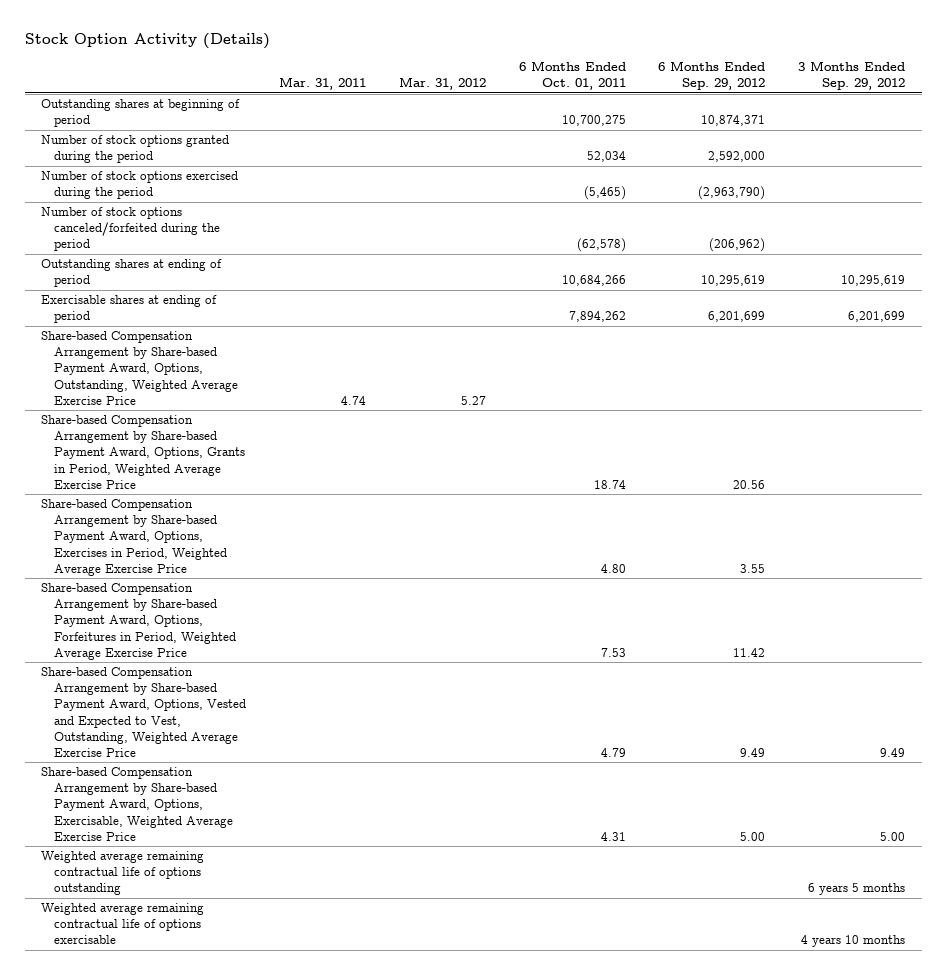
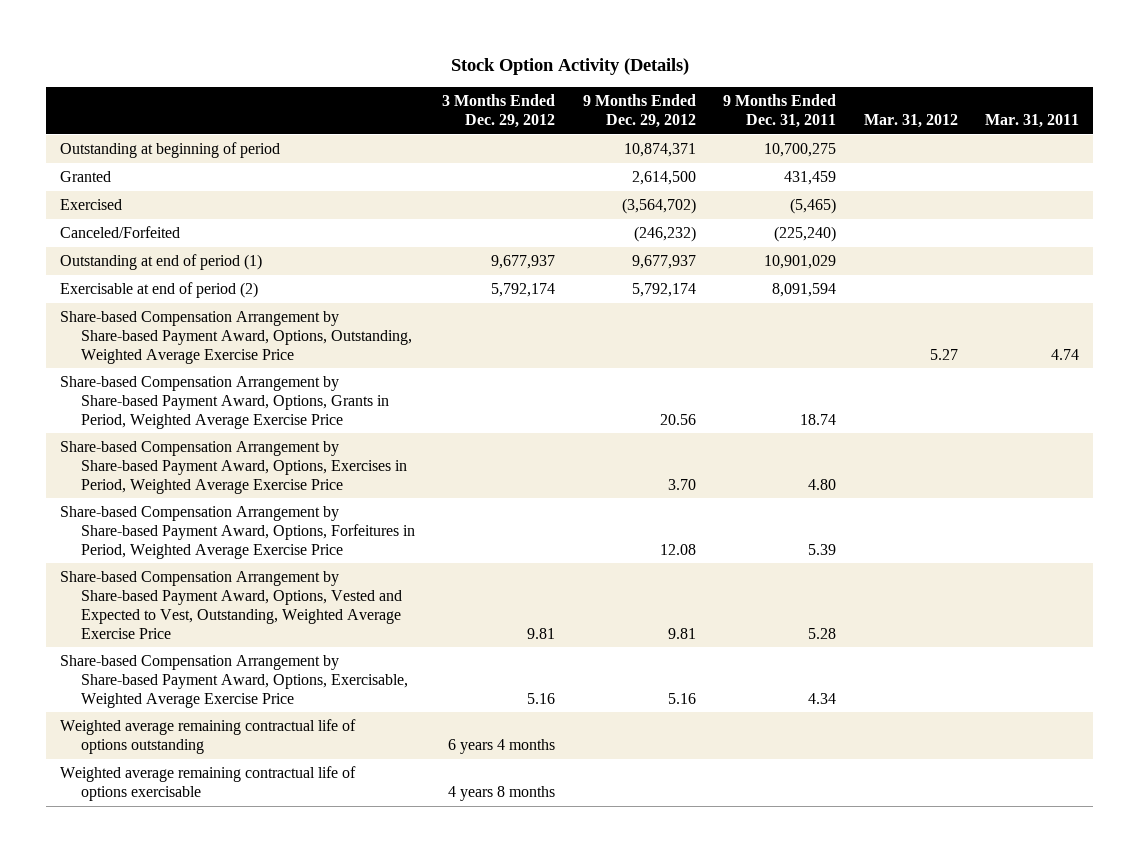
[518,61,626,91] 6 Months Ended Oct. 01, 2011 -> none
[658,61,766,91] 6 Months Ended Sep. 29, 2012 -> none
[798,61,906,91] 3 Months Ended Sep. 29, 2012 -> none
none -> [442,94,556,129] 3 Months Ended Dec. 29, 2012
none -> [582,94,696,129] 9 Months Ended Dec. 29, 2012
none -> [723,94,837,129] 9 Months Ended Dec. 31, 2011
[40,99,240,128] Outstanding shares at beginning of period -> [60,142,281,159] Outstanding at beginning of period
[40,135,229,164] Number of stock options granted during the period -> [60,171,112,183] Granted
[40,171,238,200] Number of stock options exercised during the period -> [60,199,123,211] Exercised
[40,207,220,252] Number of stock options canceled/forfeited during the period -> [60,226,181,239] Canceled/Forfeited
[40,259,222,288] Outstanding shares at ending of period -> [60,254,263,271] Outstanding at end of period (1)
[40,295,217,324] Exercisable shares at ending of period -> [60,282,259,299] Exercisable at end of period (2)

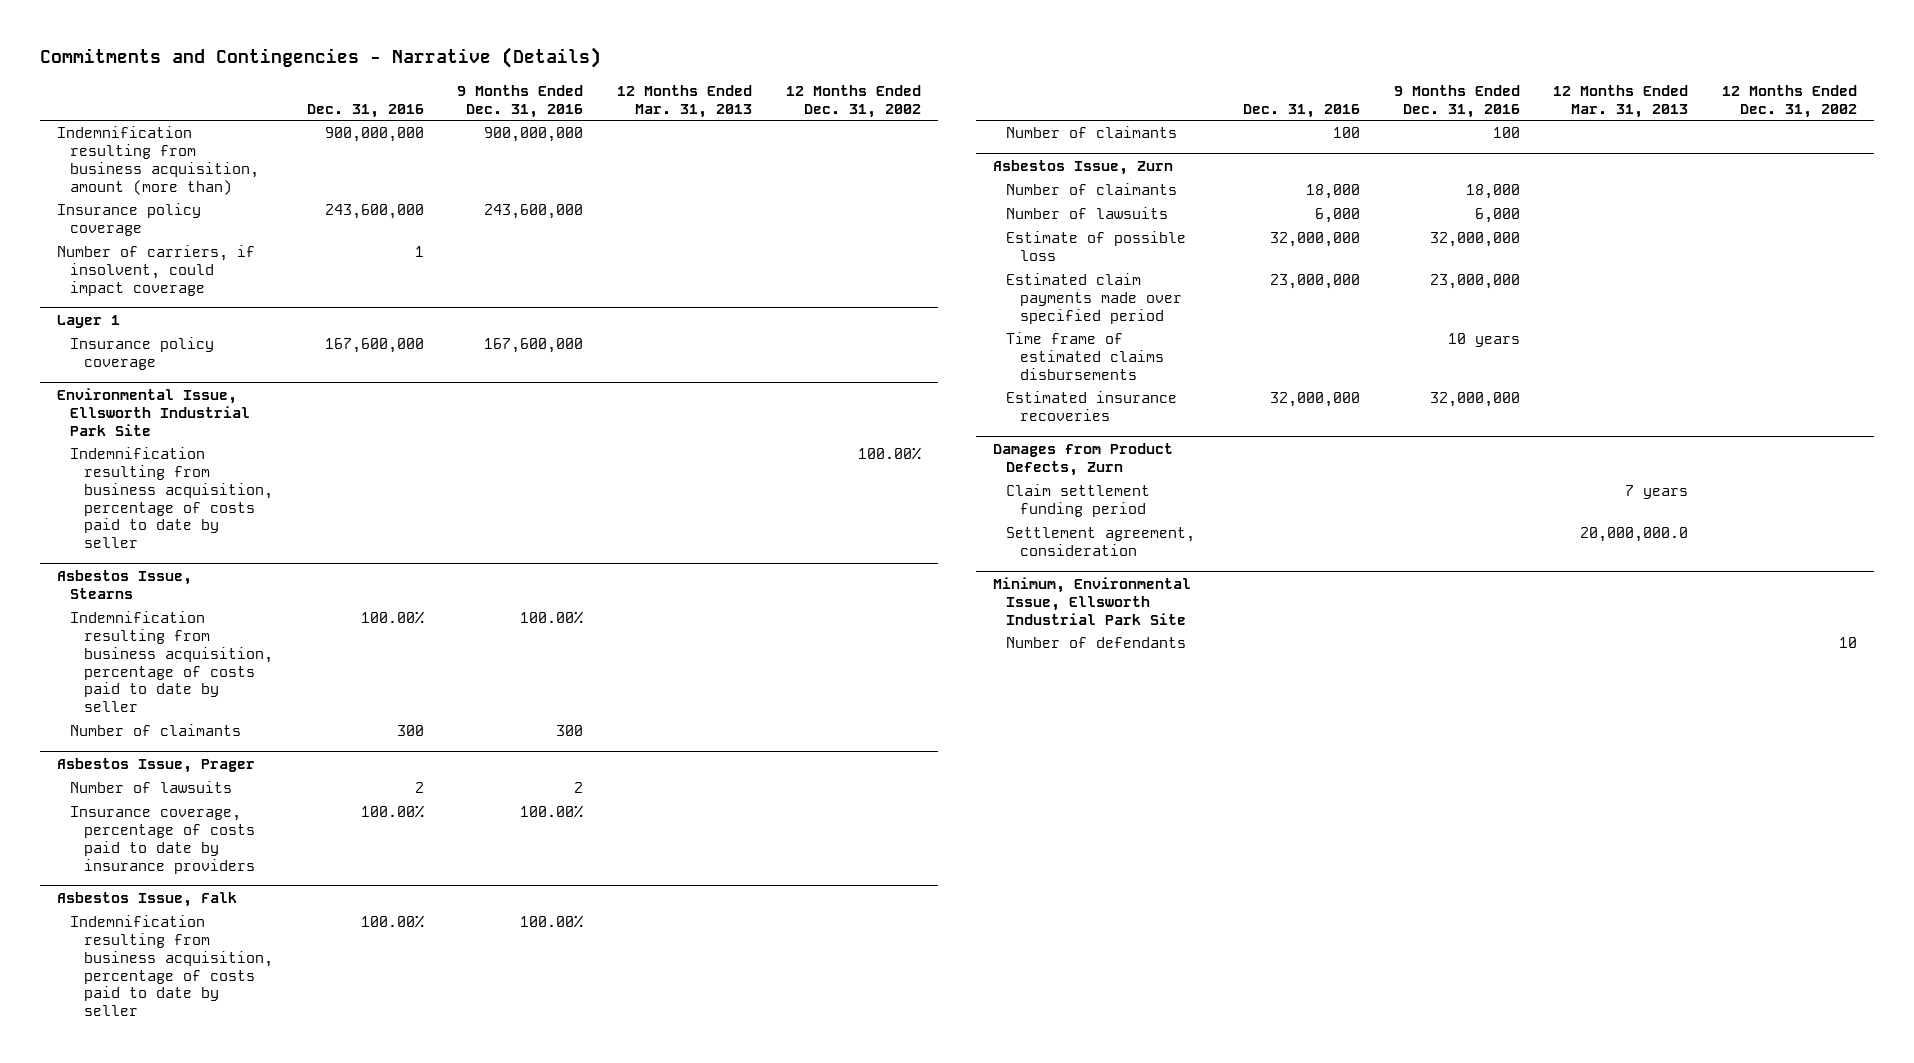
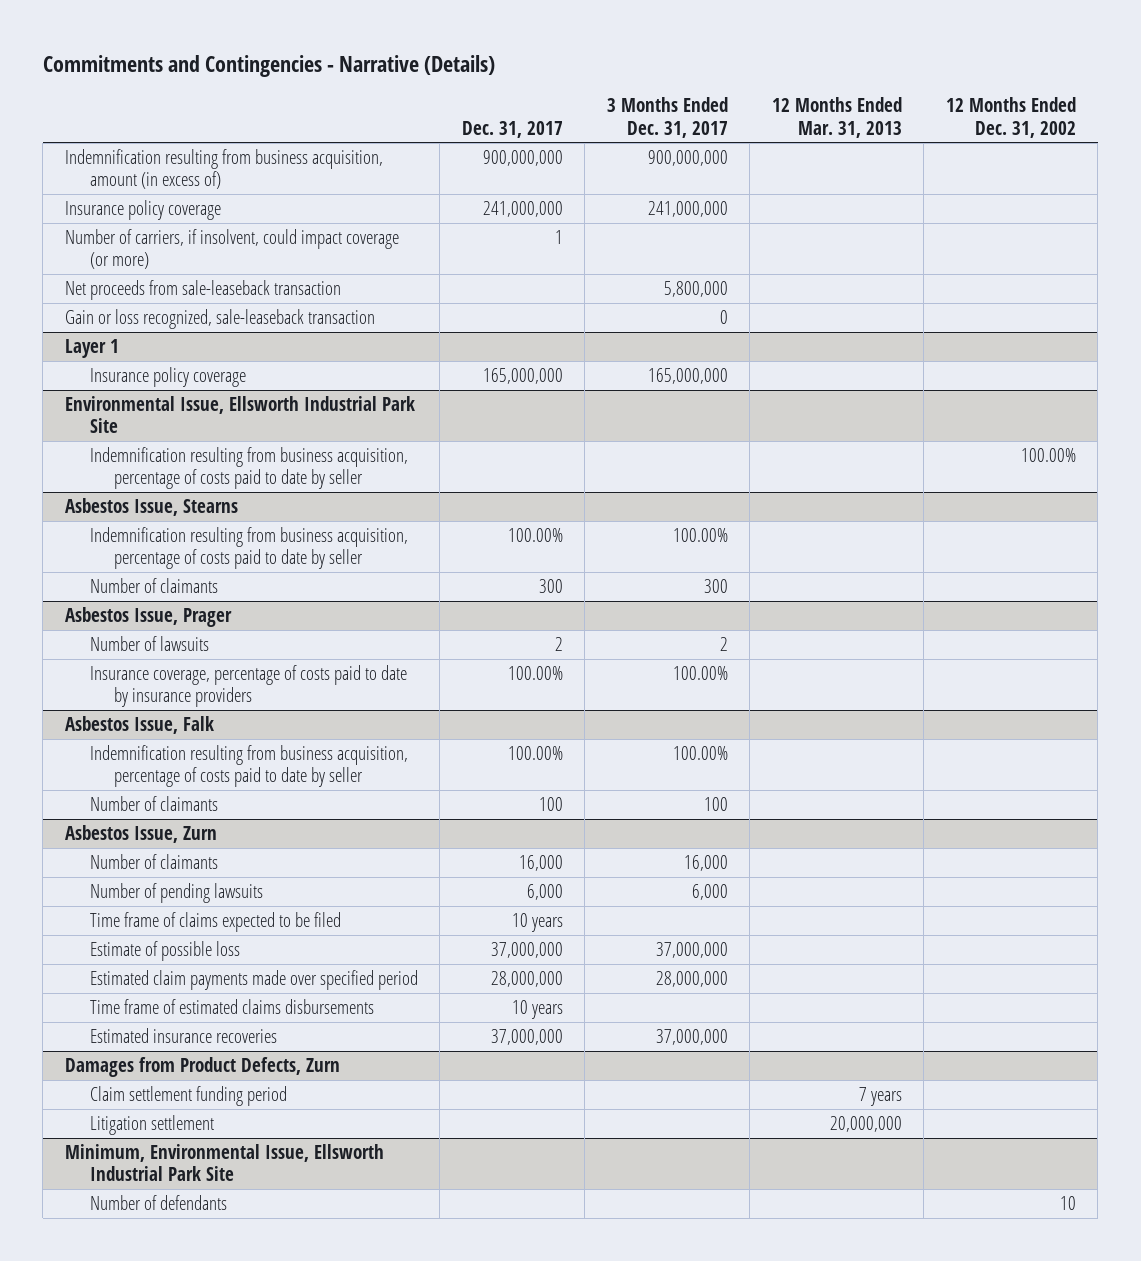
[306,103,424,118] Dec. 31, 2016 -> none
[457,84,584,118] 9 Months Ended Dec. 31, 2016 -> none
none -> [461,120,563,138] Dec. 31, 2017
none -> [606,97,728,138] 3 Months Ended Dec. 31, 2017
[56,126,260,195] Indemnification resulting from business acquisition, amount (more than) -> [64,149,383,190] Indemnification resulting from business acquisition, amount (in excess of)
[56,245,255,296] Number of carriers, if insolvent, could impact coverage -> [64,229,399,270] Number of carriers, if insolvent, could impact coverage (or more)
none -> [64,280,341,301] Net proceeds from sale-leaseback transaction
none -> [64,309,375,330] Gain or loss recognized, sale-leaseback transaction
[1006,207,1169,220] Number of lawsuits -> [89,883,263,904] Number of pending lawsuits
none -> [89,912,341,933] Time frame of claims expected to be filed
[1006,527,1196,557] Settlement agreement, consideration -> none
none -> [89,1115,214,1136] Litigation settlement

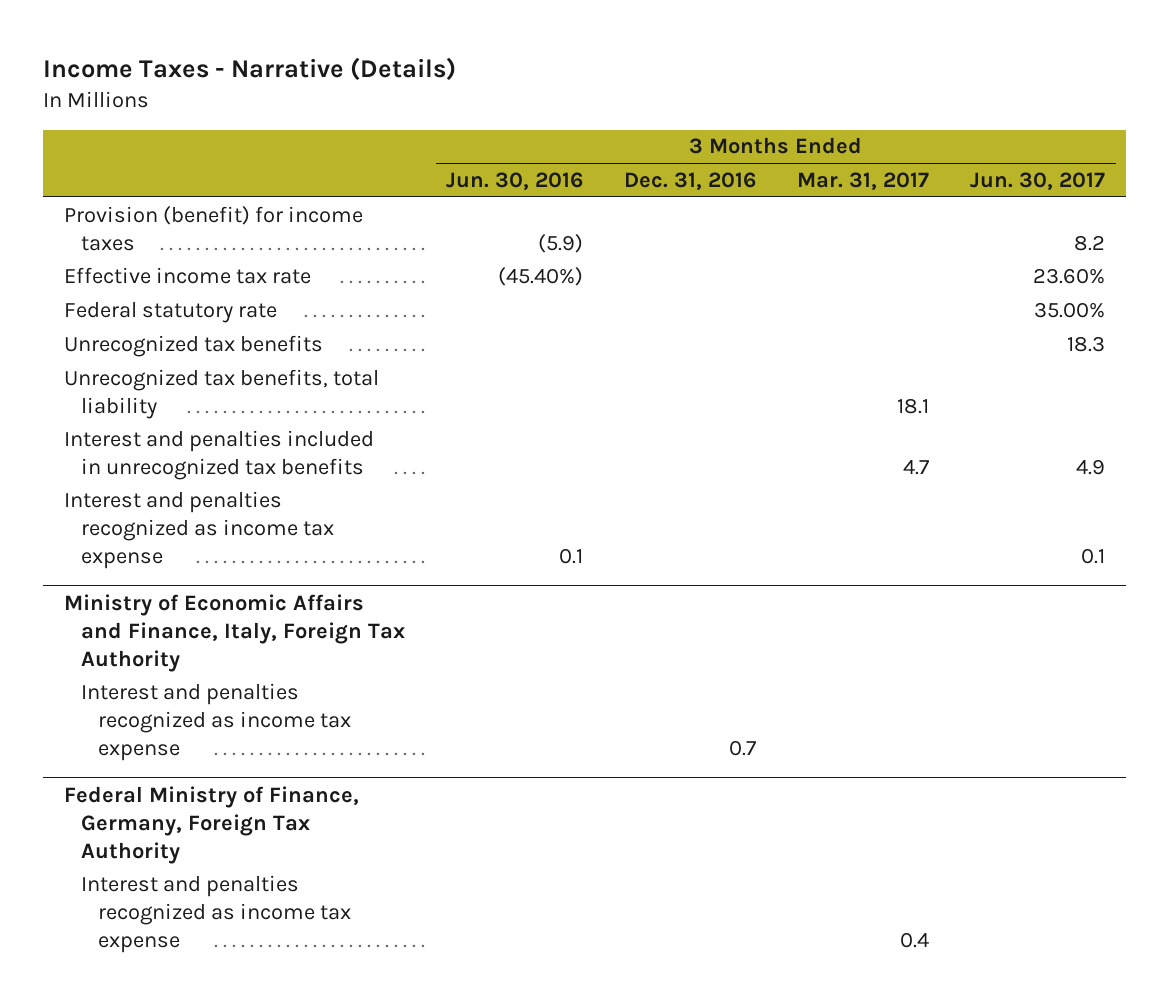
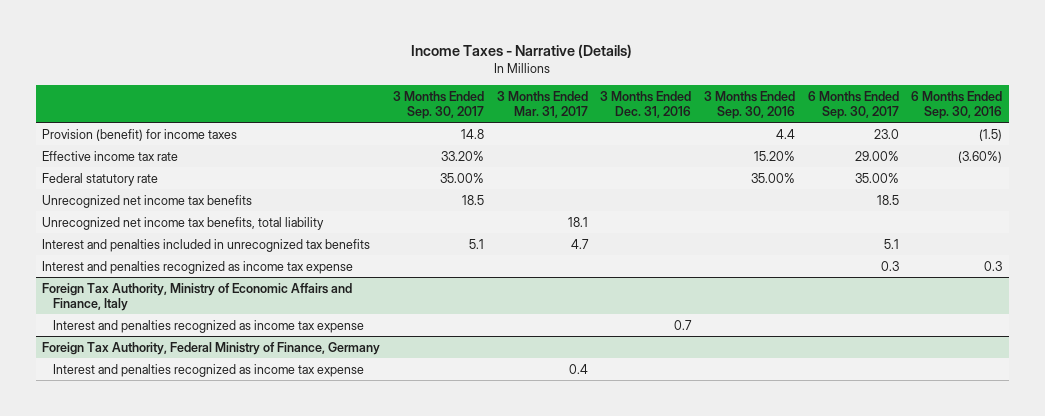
[445,171,583,190] Jun. 30, 2016 -> none
[970,171,1106,190] Jun. 30, 2017 -> none
none -> [392,90,484,120] 3 Months Ended Sep. 30, 2017
none -> [703,90,795,120] 3 Months Ended Sep. 30, 2016
none -> [807,90,899,120] 6 Months Ended Sep. 30, 2017
none -> [911,90,1003,120] 6 Months Ended Sep. 30, 2016
[63,334,323,357] Unrecognized tax benefits -> [42,194,253,208] Unrecognized net income tax benefits
[63,368,379,419] Unrecognized tax benefits, total liability -> [42,216,325,230] Unrecognized net income tax benefits, total liability
[63,593,405,672] Ministry of Economic Affairs and Finance, Italy, Foreign Tax Authority -> [42,282,353,311] Foreign Tax Authority, Ministry of Economic Affairs and Finance, Italy
[63,785,359,864] Federal Ministry of Finance, Germany, Foreign Tax Authority -> [42,341,381,355] Foreign Tax Authority, Federal Ministry of Finance, Germany

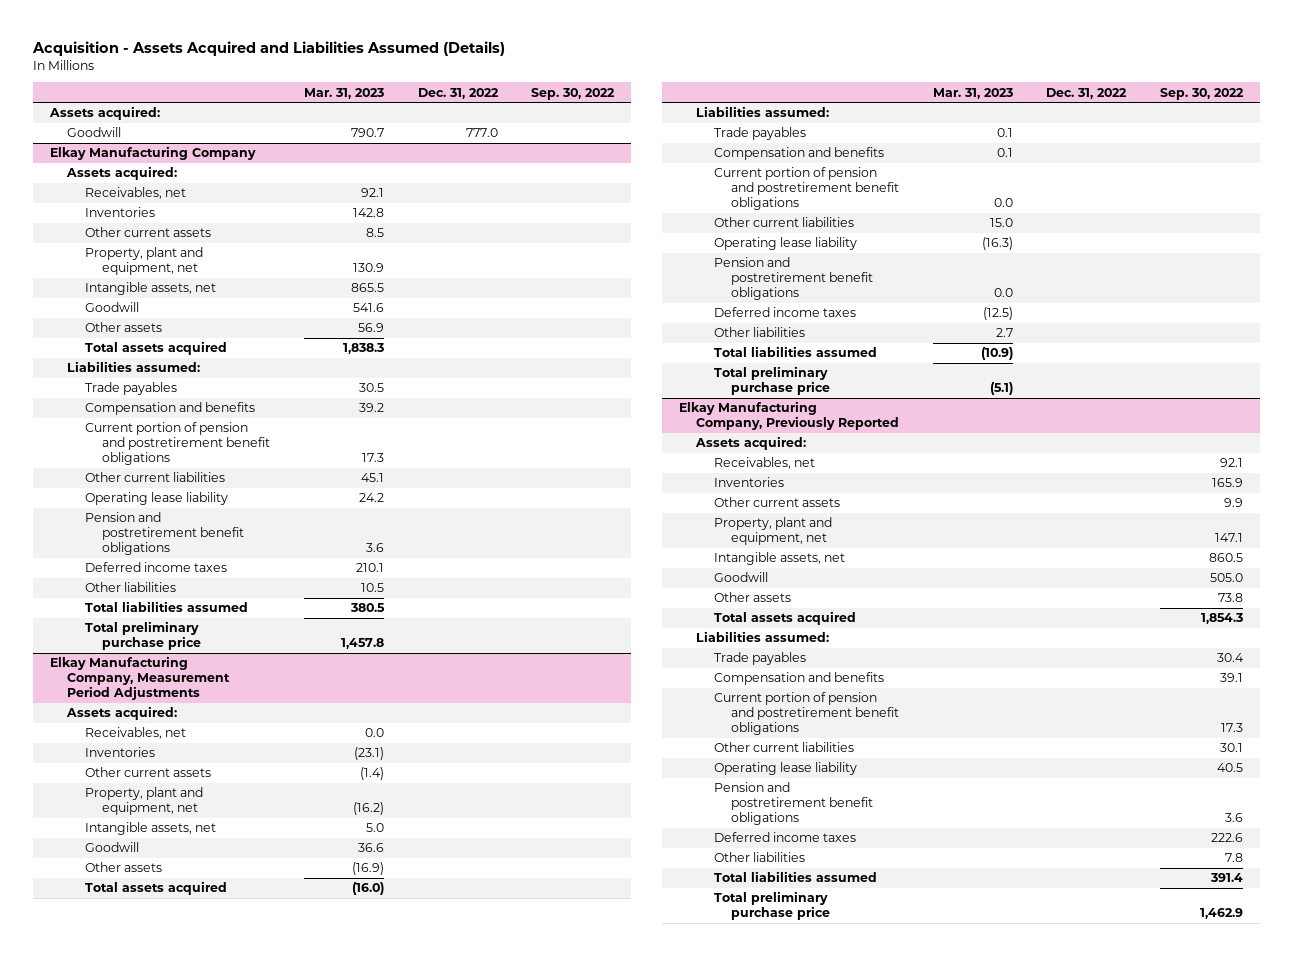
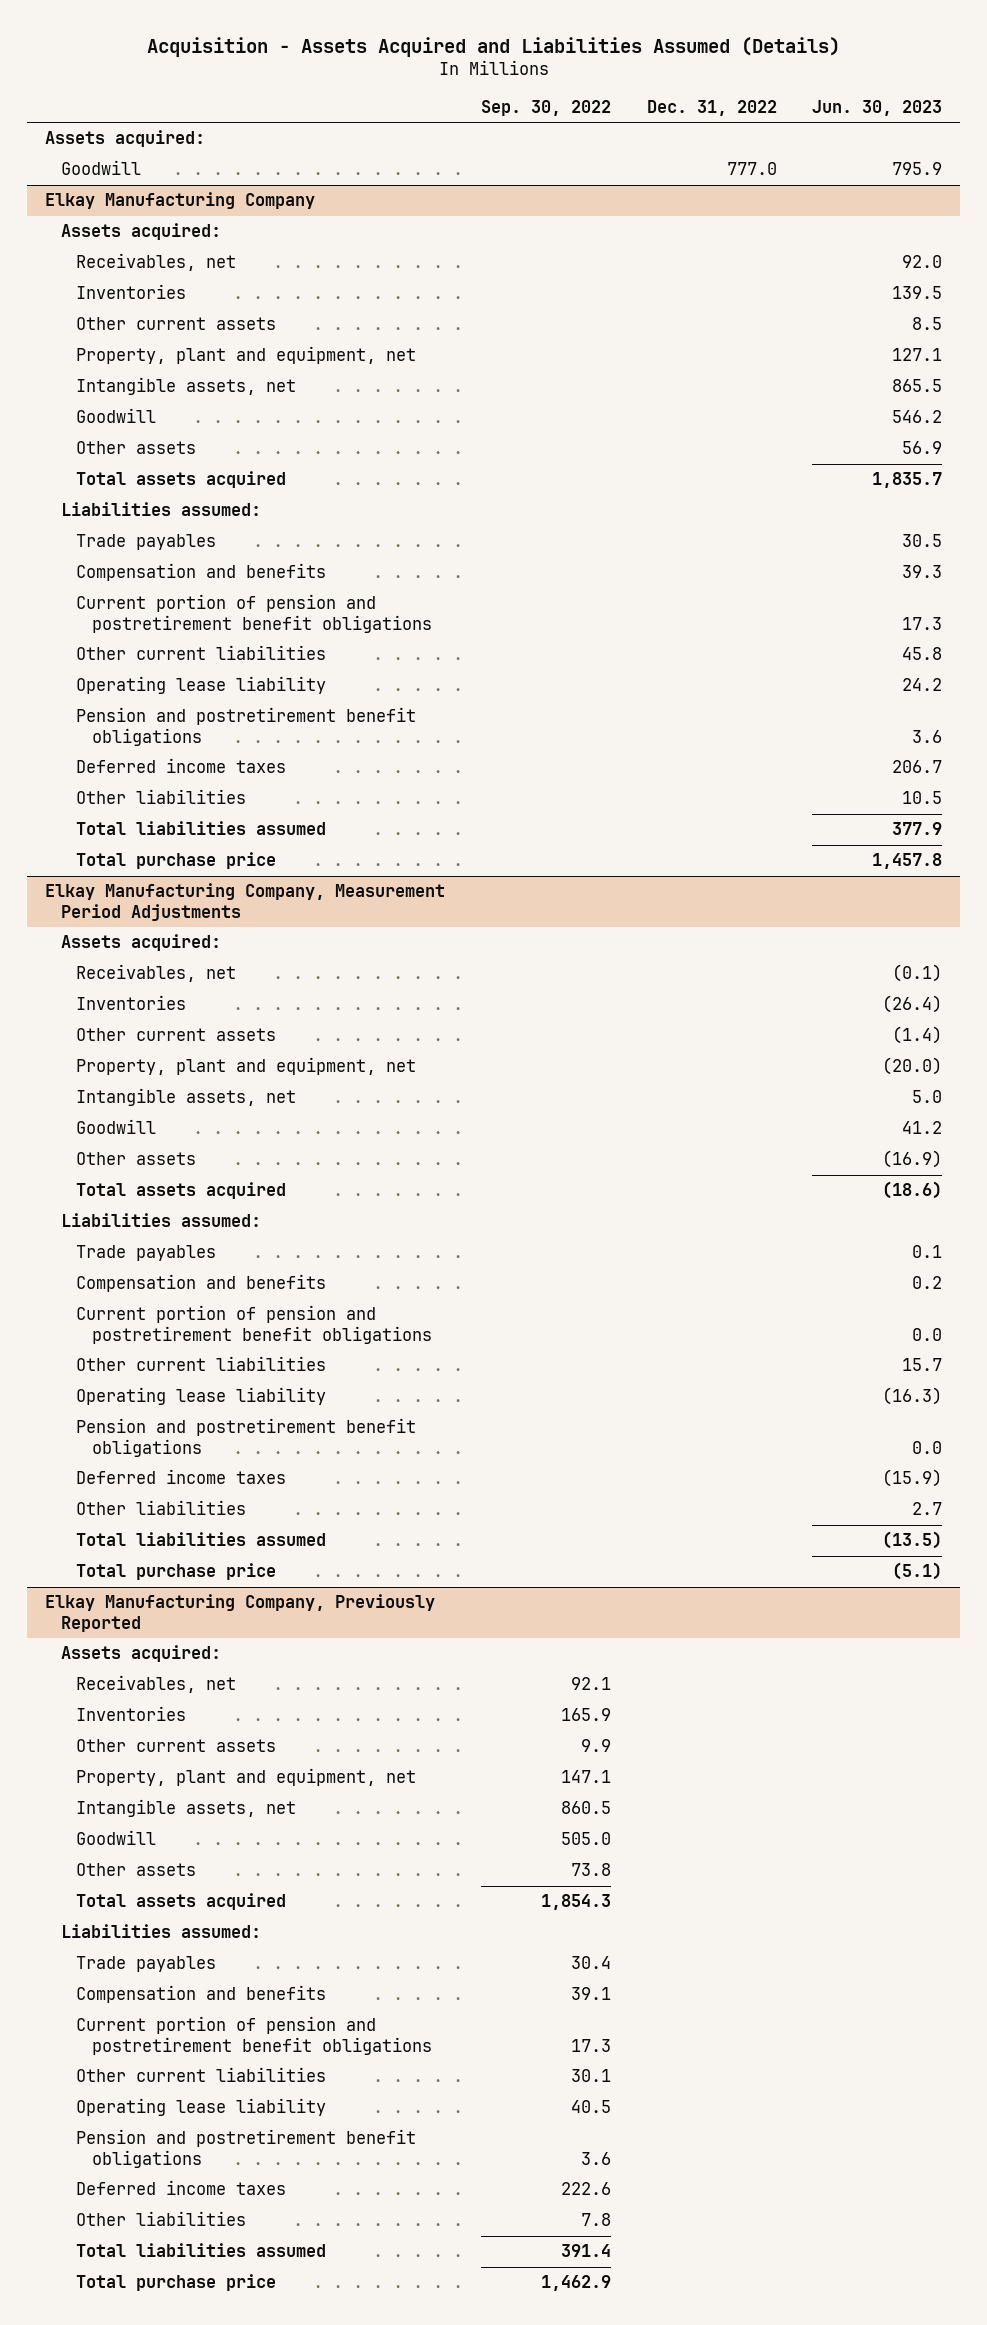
[304,87,385,99] Mar. 31, 2023 -> none
none -> [812,100,943,117] Jun. 30, 2023
[84,621,201,651] Total preliminary purchase price -> [76,852,277,870] Total purchase price
[713,366,830,396] Total preliminary purchase price -> [76,1563,277,1581] Total purchase price
[713,891,830,921] Total preliminary purchase price -> [76,2274,277,2292] Total purchase price

